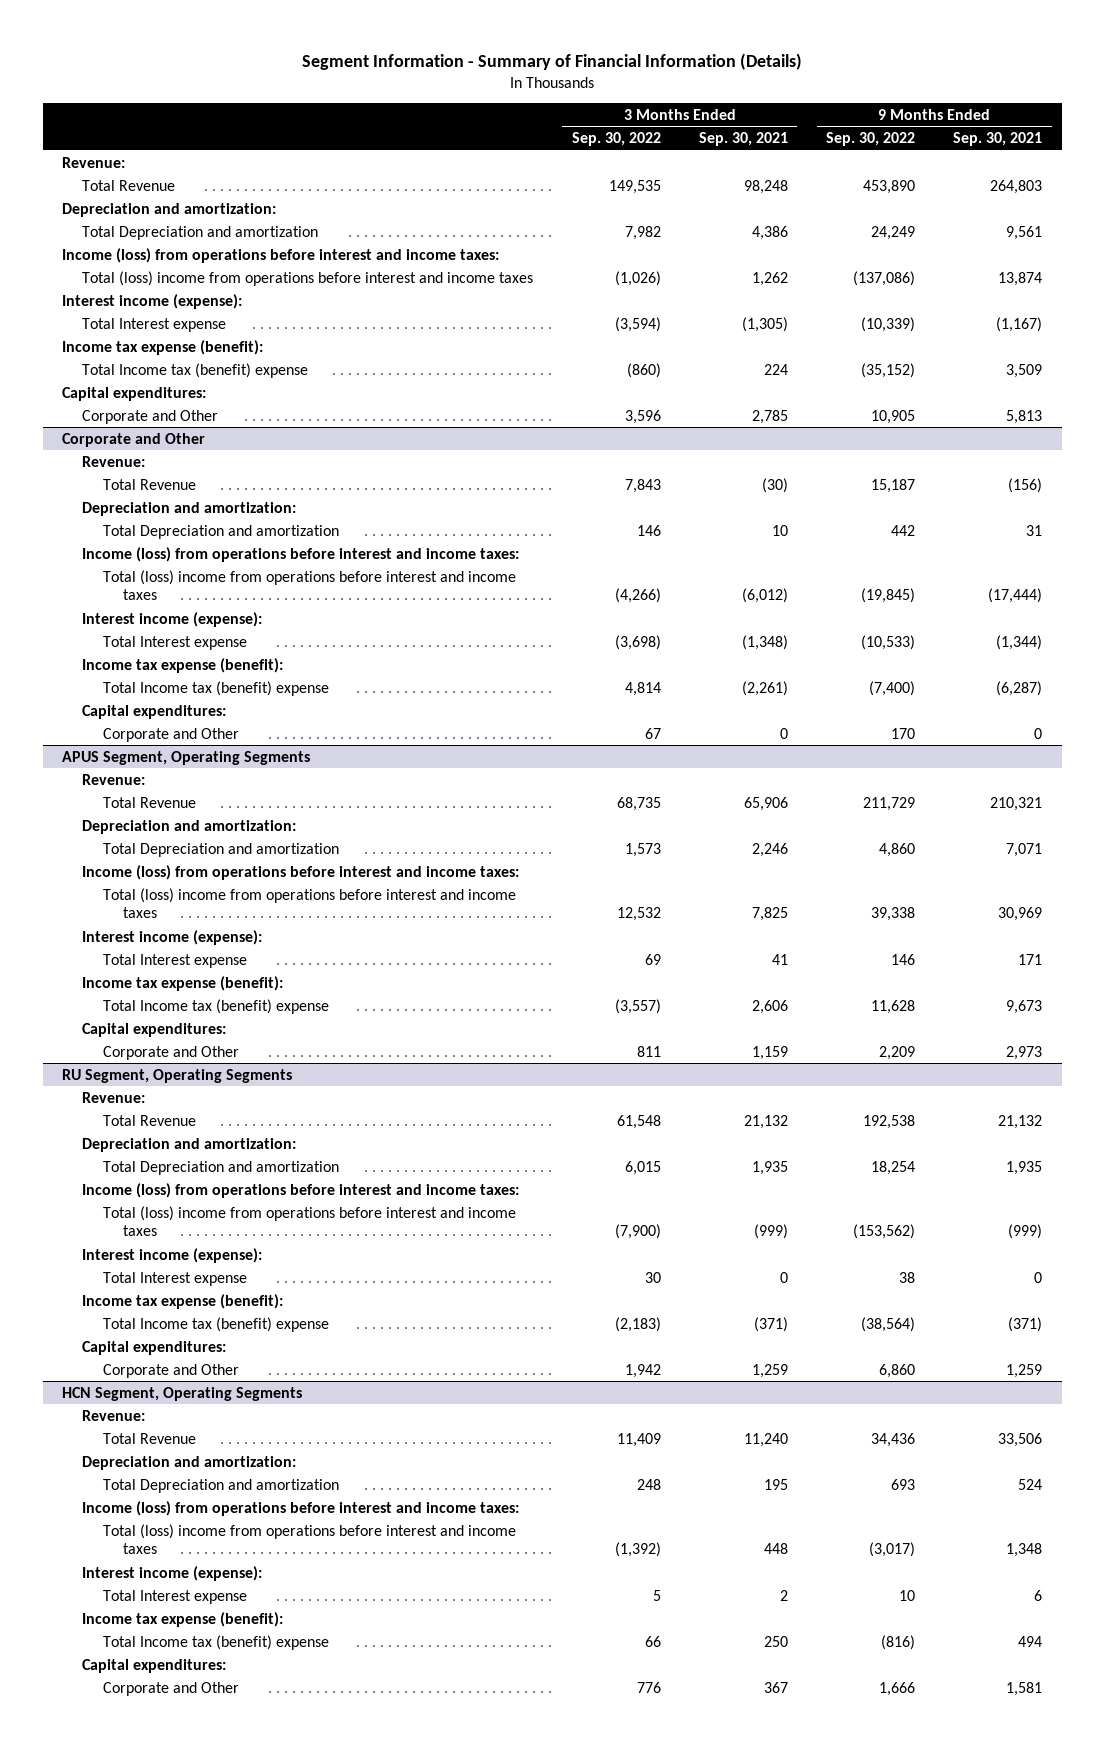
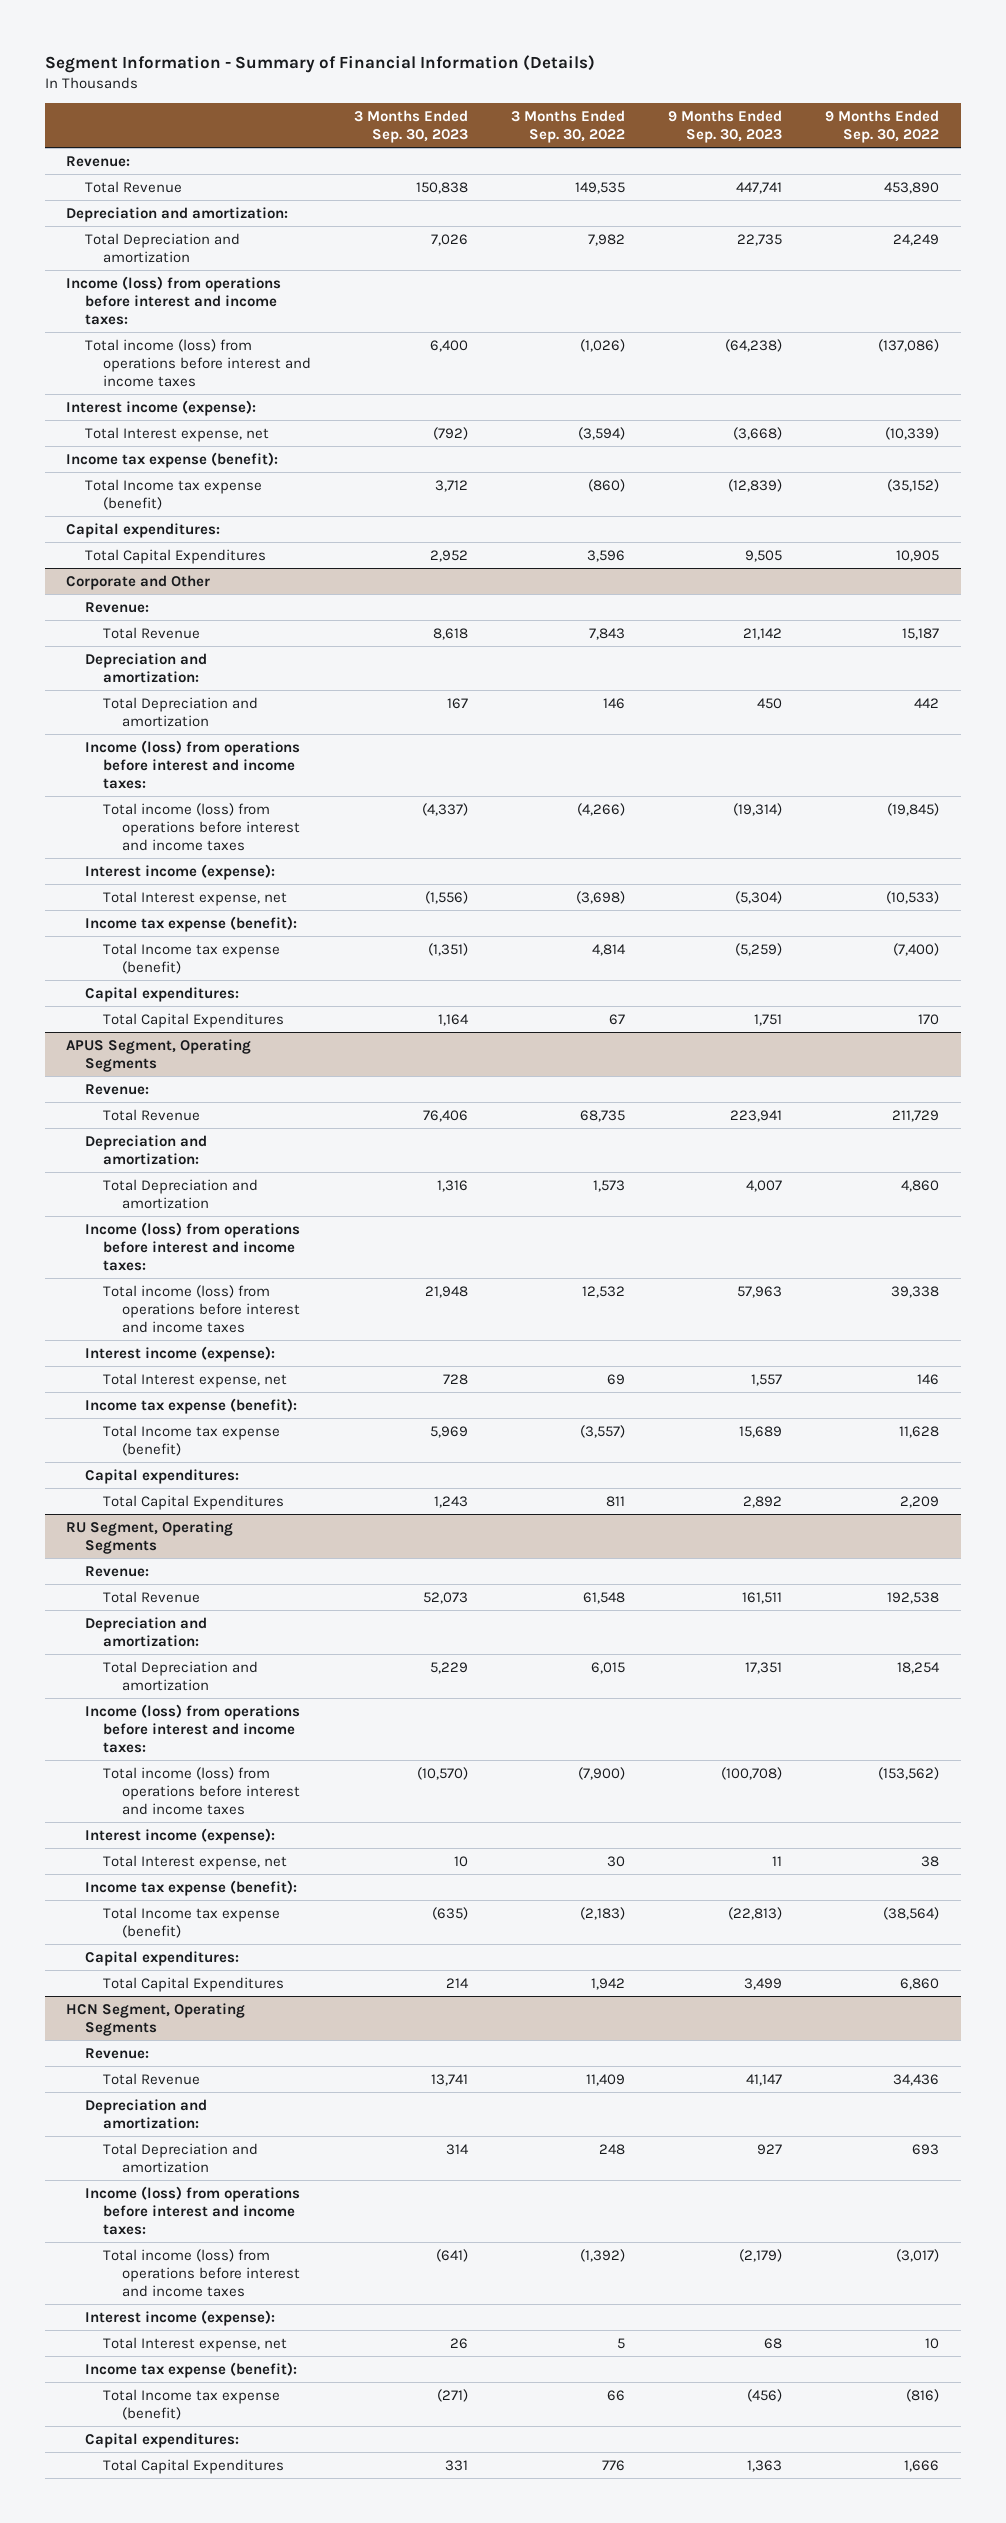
[698,131,788,146] Sep. 30, 2021 -> none
[953,131,1043,146] Sep. 30, 2021 -> none
none -> [354,109,469,143] 3 Months Ended Sep. 30, 2023
none -> [668,109,783,143] 9 Months Ended Sep. 30, 2023
[82,270,534,286] Total (loss) income from operations before interest and income taxes -> [84,338,312,387] Total income (loss) from operations before interest and income taxes
[82,317,227,332] Total Interest expense -> [84,426,269,442] Total Interest expense, net
[82,362,309,378] Total Income tax (benefit) expense -> [84,478,262,510] Total Income tax expense (benefit)
[82,409,219,424] Corporate and Other -> [84,548,266,564] Total Capital Expenditures
[102,569,516,600] Total (loss) income from operations before interest and income taxes -> [103,802,300,851] Total income (loss) from operations before interest and income taxes
[102,635,247,650] Total Interest expense -> [103,890,288,906] Total Interest expense, net
[102,680,329,696] Total Income tax (benefit) expense -> [103,942,281,974] Total Income tax expense (benefit)
[102,727,239,742] Corporate and Other -> [103,1012,285,1028] Total Capital Expenditures
[102,887,516,918] Total (loss) income from operations before interest and income taxes -> [103,1284,300,1333] Total income (loss) from operations before interest and income taxes
[102,953,247,968] Total Interest expense -> [103,1372,288,1388] Total Interest expense, net
[102,998,329,1014] Total Income tax (benefit) expense -> [103,1424,281,1456] Total Income tax expense (benefit)
[102,1045,239,1060] Corporate and Other -> [103,1494,285,1510] Total Capital Expenditures
[102,1205,516,1236] Total (loss) income from operations before interest and income taxes -> [103,1766,300,1815] Total income (loss) from operations before interest and income taxes
[102,1271,247,1286] Total Interest expense -> [103,1854,288,1870] Total Interest expense, net
[102,1316,329,1332] Total Income tax (benefit) expense -> [103,1906,281,1938] Total Income tax expense (benefit)
[102,1363,239,1378] Corporate and Other -> [103,1976,285,1992] Total Capital Expenditures
[102,1523,516,1554] Total (loss) income from operations before interest and income taxes -> [103,2248,300,2297] Total income (loss) from operations before interest and income taxes
[102,1589,247,1604] Total Interest expense -> [103,2336,288,2352] Total Interest expense, net
[102,1634,329,1650] Total Income tax (benefit) expense -> [103,2388,281,2420] Total Income tax expense (benefit)
[102,1681,239,1696] Corporate and Other -> [103,2458,285,2474] Total Capital Expenditures

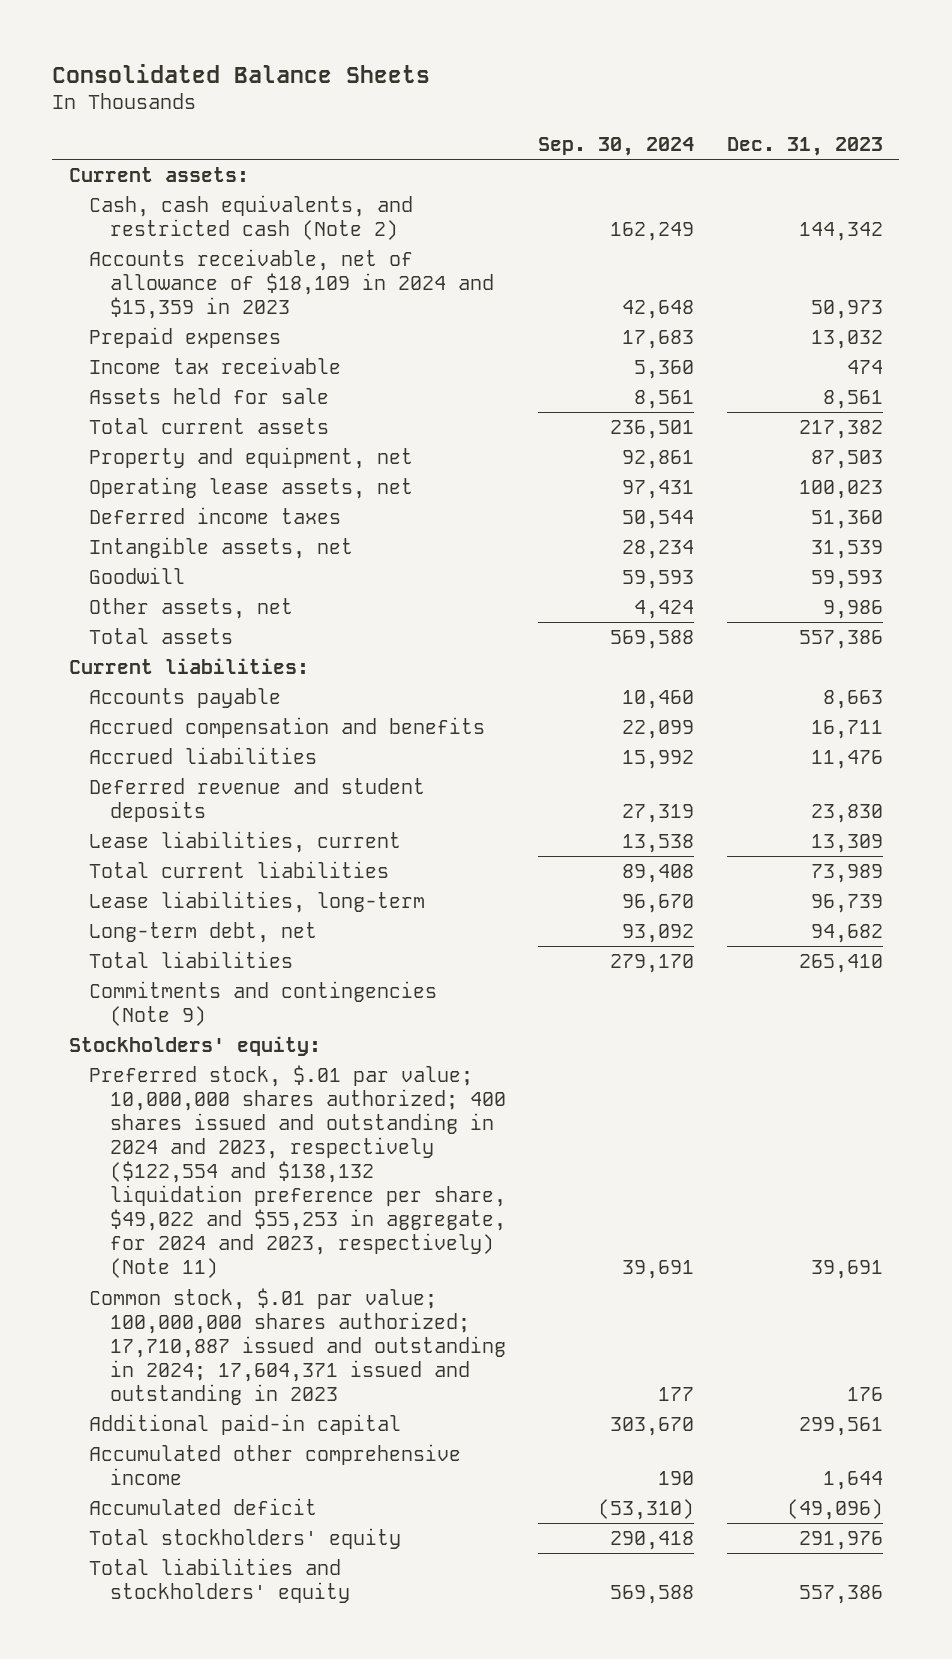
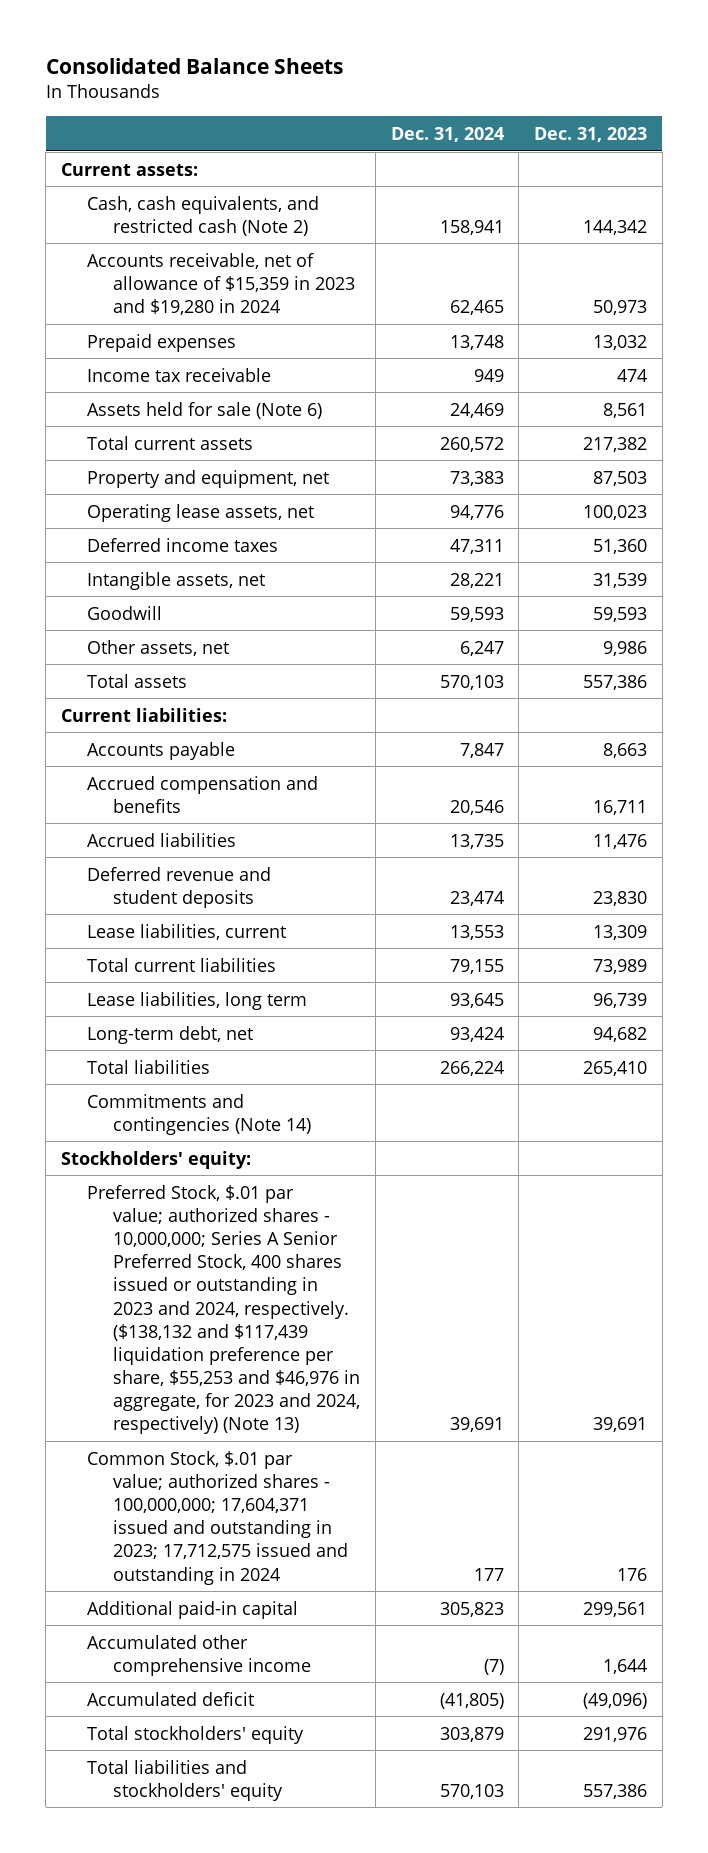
[538,137,695,157] Sep. 30, 2024 -> none
none -> [390,126,504,142] Dec. 31, 2024
[89,249,494,320] Accounts receivable, net of allowance of $18,109 in 2024 and $15,359 in 2023 -> [87,252,356,315] Accounts receivable, net of allowance of $15,359 in 2023 and $19,280 in 2024
[89,388,330,405] Assets held for sale -> [87,401,323,419] Assets held for sale (Note 6)
[89,891,426,914] Lease liabilities, long-term -> [87,991,308,1010] Lease liabilities, long term
[89,981,438,1027] Commitments and contingencies (Note 9) -> [87,1093,312,1135] Commitments and contingencies (Note 14)
[89,1065,506,1279] Preferred stock, $.01 par value; 10,000,000 shares authorized; 400 shares issued and outstanding in 2024 and 2023, respectively ($122,554 and $138,132 liquidation preference per share, $49,022 and $55,253 in aggregate, for 2024 and 2023, respectively) (Note 11) -> [87,1184,361,1435] Preferred Stock, $.01 par value; authorized shares - 10,000,000; Series A Senior Preferred Stock, 400 shares issued or outstanding in 2023 and 2024, respectively. ($138,132 and $117,439 liquidation preference per share, $55,253 and $46,976 in aggregate, for 2023 and 2024, respectively) (Note 13)
[89,1288,506,1406] Common stock, $.01 par value; 100,000,000 shares authorized; 17,710,887 issued and outstanding in 2024; 17,604,371 issued and outstanding in 2023 -> [87,1450,349,1585] Common Stock, $.01 par value; authorized shares - 100,000,000; 17,604,371 issued and outstanding in 2023; 17,712,575 issued and outstanding in 2024

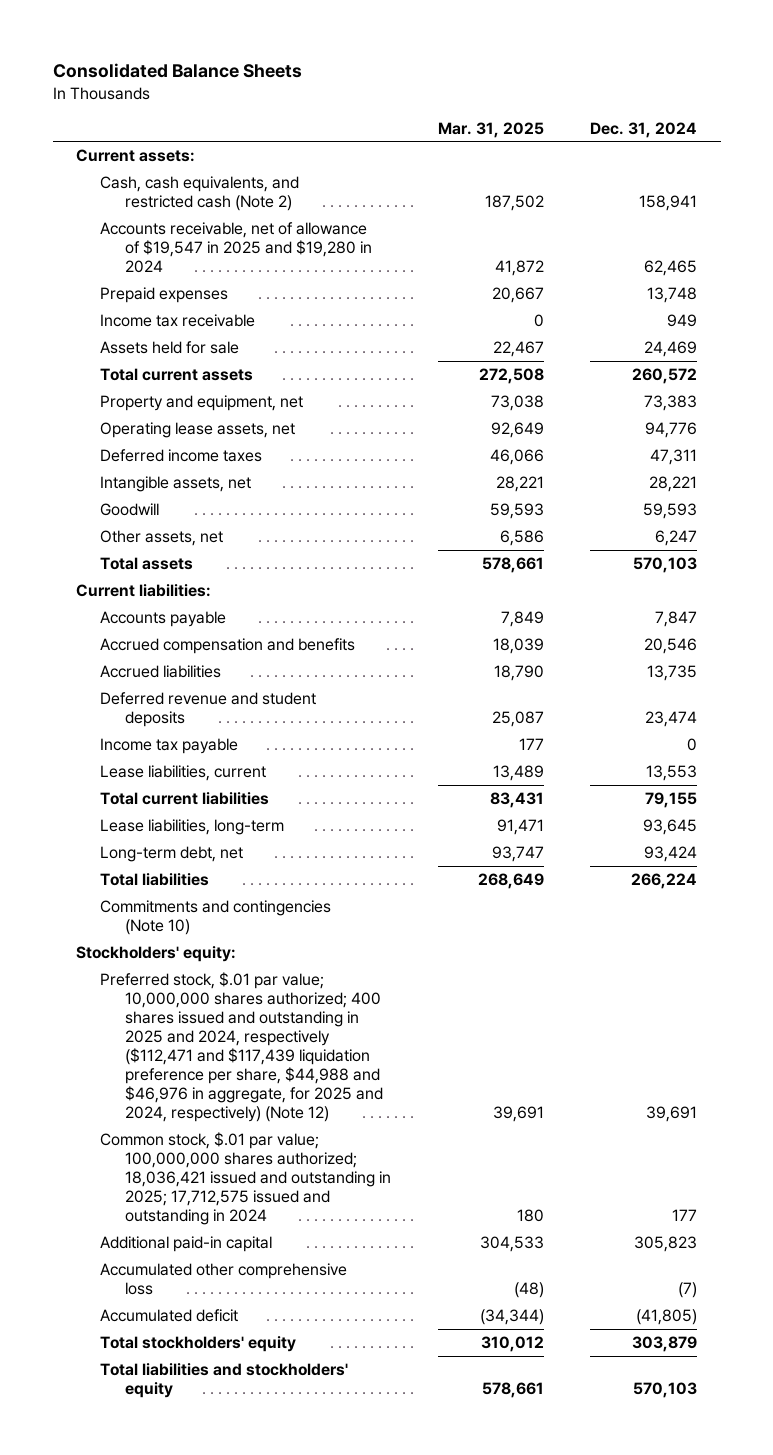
[534,126,648,142] Dec. 31, 2023 -> none
none -> [437,121,544,138] Mar. 31, 2025
[87,252,356,315] Accounts receivable, net of allowance of $15,359 in 2023 and $19,280 in 2024 -> [100,222,372,274] Accounts receivable, net of allowance of $19,547 in 2025 and $19,280 in 2024
[87,401,323,419] Assets held for sale (Note 6) -> [100,341,240,355] Assets held for sale
none -> [100,738,239,755] Income tax payable
[87,991,308,1010] Lease liabilities, long term -> [100,819,285,836] Lease liabilities, long-term
[87,1093,312,1135] Commitments and contingencies (Note 14) -> [100,900,332,936] Commitments and contingencies (Note 10)
[87,1184,361,1435] Preferred Stock, $.01 par value; authorized shares - 10,000,000; Series A Senior Preferred Stock, 400 shares issued or outstanding in 2023 and 2024, respectively. ($138,132 and $117,439 liquidation preference per share, $55,253 and $46,976 in aggregate, for 2023 and 2024, respectively) (Note 13) -> [100,972,383,1123] Preferred stock, $.01 par value; 10,000,000 shares authorized; 400 shares issued and outstanding in 2025 and 2024, respectively ($112,471 and $117,439 liquidation preference per share, $44,988 and $46,976 in aggregate, for 2025 and 2024, respectively) (Note 12)
[87,1450,349,1585] Common Stock, $.01 par value; authorized shares - 100,000,000; 17,604,371 issued and outstanding in 2023; 17,712,575 issued and outstanding in 2024 -> [100,1132,391,1226] Common stock, $.01 par value; 100,000,000 shares authorized; 18,036,421 issued and outstanding in 2025; 17,712,575 issued and outstanding in 2024
[87,1634,312,1676] Accumulated other comprehensive income -> [100,1263,348,1296] Accumulated other comprehensive loss

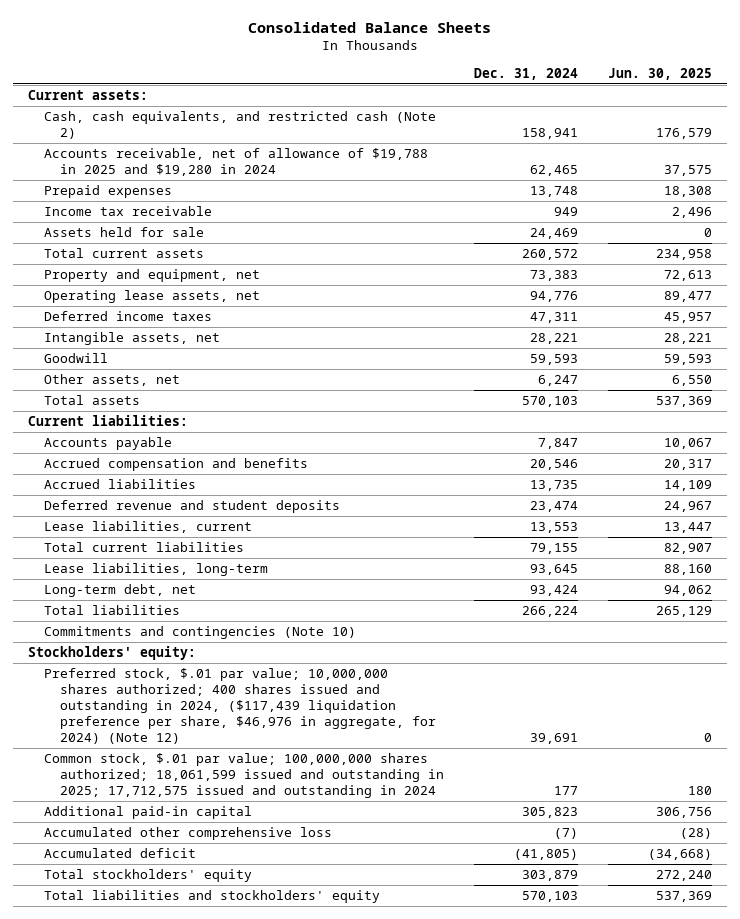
[437,121,544,138] Mar. 31, 2025 -> none
none -> [608,68,713,81] Jun. 30, 2025
[100,222,372,274] Accounts receivable, net of allowance of $19,547 in 2025 and $19,280 in 2024 -> [43,147,428,177] Accounts receivable, net of allowance of $19,788 in 2025 and $19,280 in 2024
[100,738,239,755] Income tax payable -> none
[100,972,383,1123] Preferred stock, $.01 par value; 10,000,000 shares authorized; 400 shares issued and outstanding in 2025 and 2024, respectively ($112,471 and $117,439 liquidation preference per share, $44,988 and $46,976 in aggregate, for 2025 and 2024, respectively) (Note 12) -> [43,667,436,745] Preferred stock, $.01 par value; 10,000,000 shares authorized; 400 shares issued and outstanding in 2024, ($117,439 liquidation preference per share, $46,976 in aggregate, for 2024) (Note 12)
[100,1132,391,1226] Common stock, $.01 par value; 100,000,000 shares authorized; 18,036,421 issued and outstanding in 2025; 17,712,575 issued and outstanding in 2024 -> [43,752,444,799] Common stock, $.01 par value; 100,000,000 shares authorized; 18,061,599 issued and outstanding in 2025; 17,712,575 issued and outstanding in 2024

